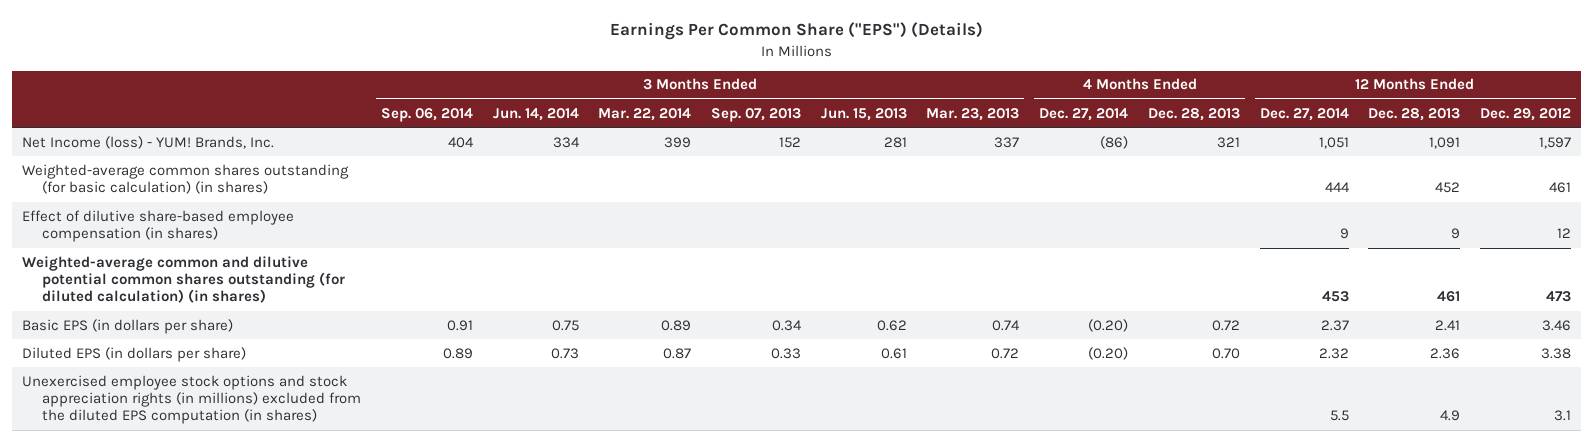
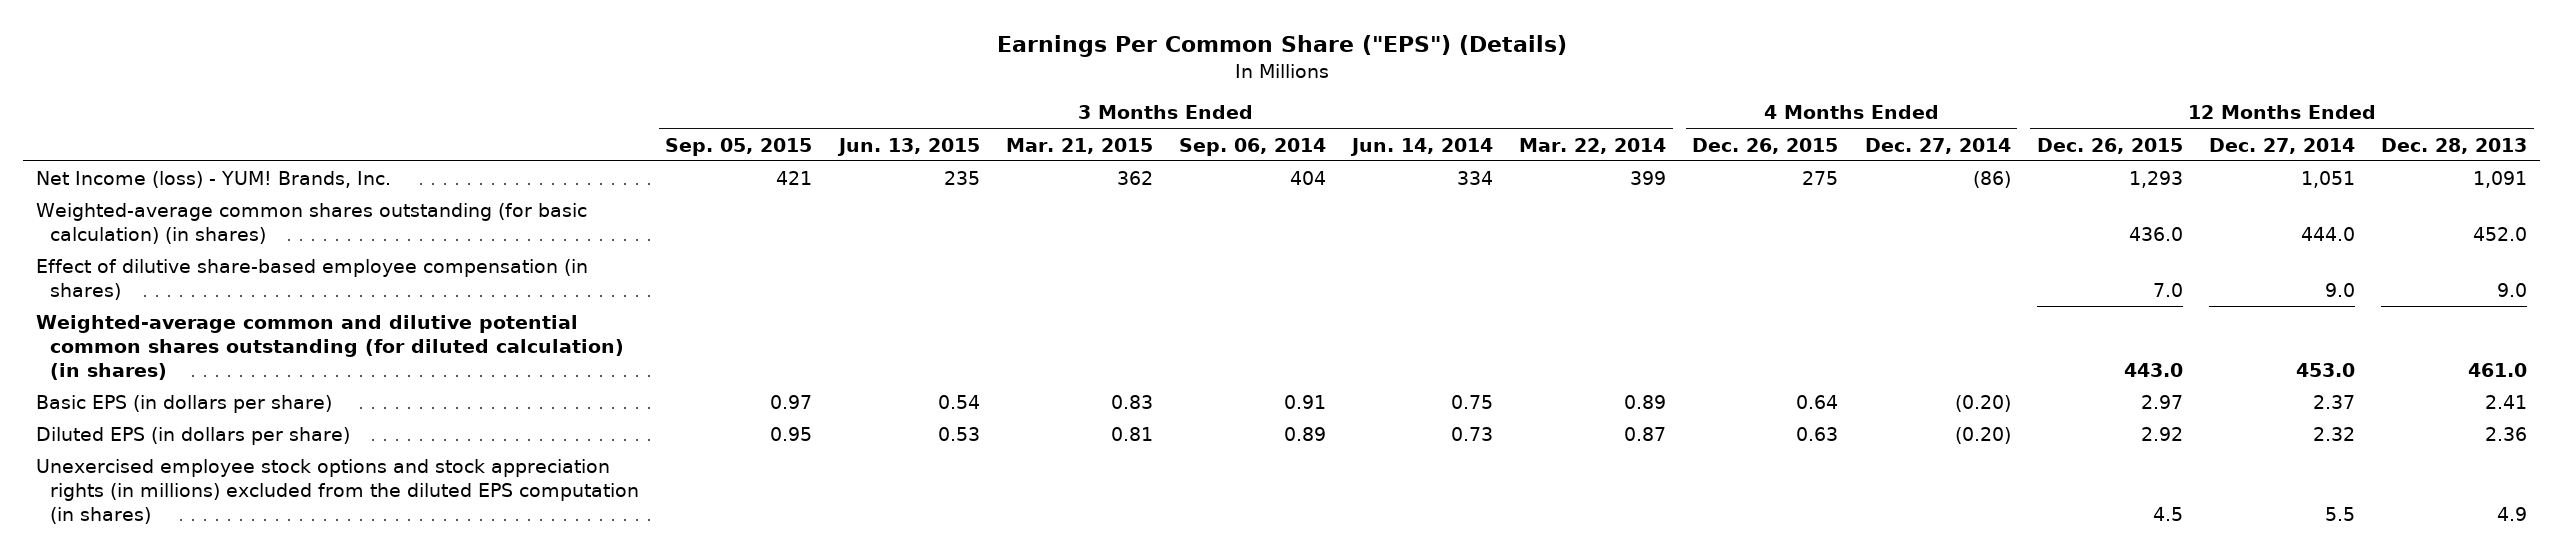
[711,107,802,122] Sep. 07, 2013 -> none
[820,107,907,121] Jun. 15, 2013 -> none
[926,107,1020,121] Mar. 23, 2013 -> none
[1147,107,1240,121] Dec. 28, 2013 -> none
[1480,107,1572,121] Dec. 29, 2012 -> none
none -> [665,137,813,156] Sep. 05, 2015
none -> [836,137,980,156] Jun. 13, 2015
none -> [1005,137,1153,154] Mar. 21, 2015
none -> [1692,137,1839,154] Dec. 26, 2015
none -> [2036,137,2183,154] Dec. 26, 2015
[1324,182,1350,193] 444 -> [2301,226,2356,241] 444.0
[1435,182,1461,194] 452 -> [2473,226,2528,241] 452.0
[1339,228,1349,240] 9 -> [2325,282,2356,297] 9.0
[1451,228,1461,240] 9 -> [2497,282,2528,297] 9.0
[1321,291,1349,303] 453 -> [2296,362,2356,377] 453.0
[1437,291,1461,303] 461 -> [2468,362,2528,377] 461.0

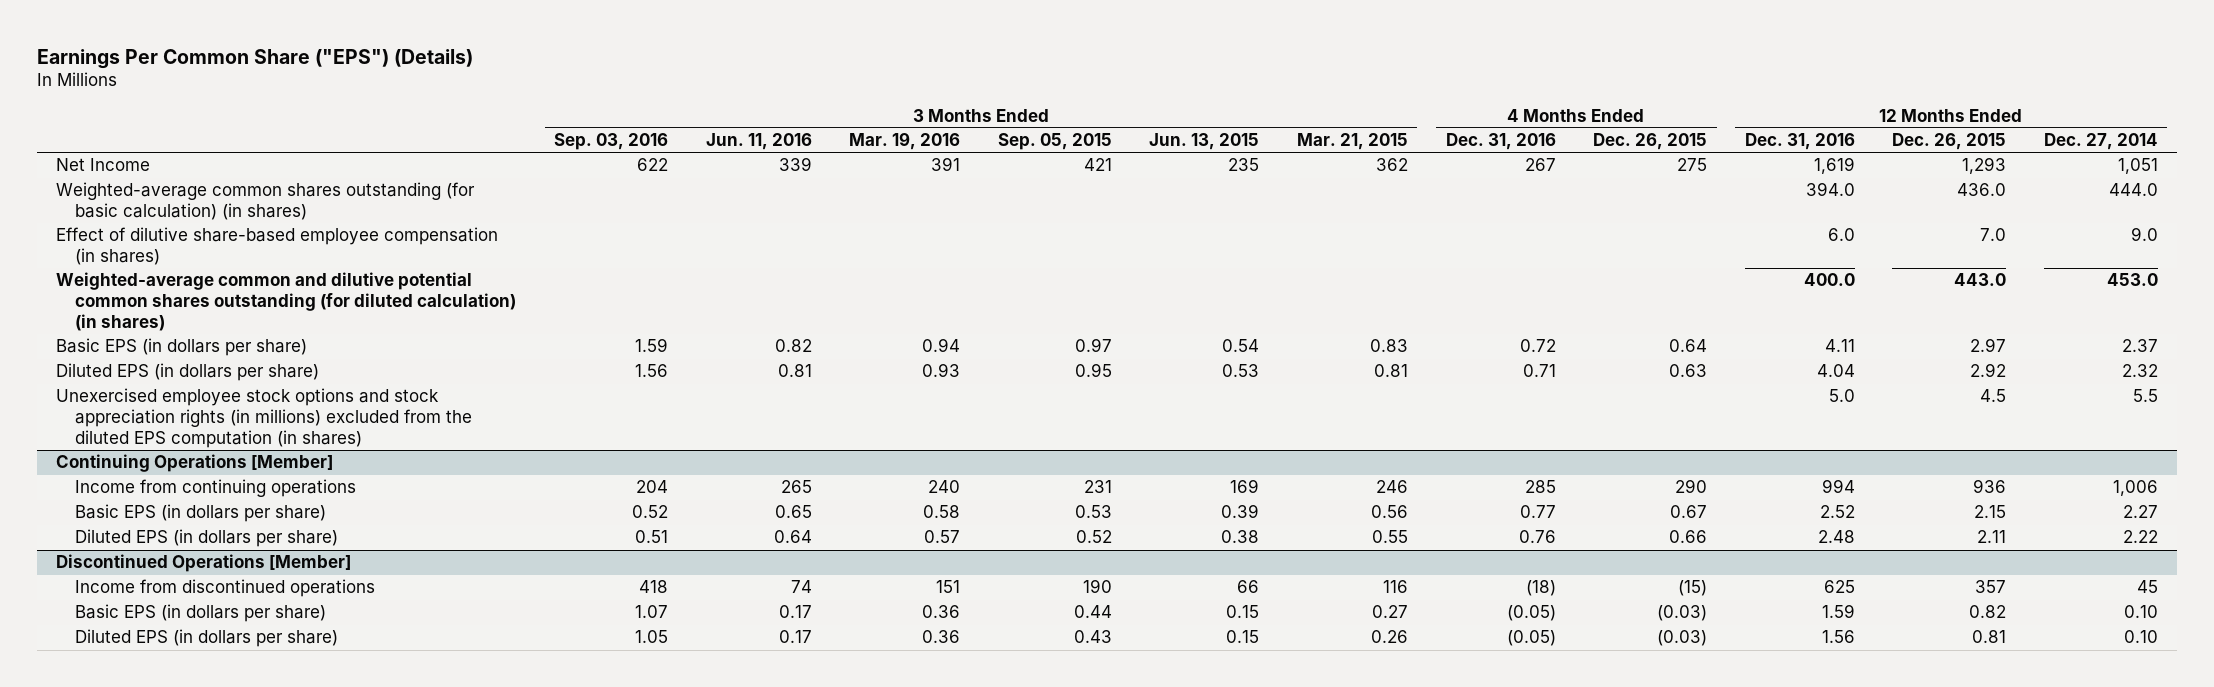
[1178,137,1326,156] Sep. 06, 2014 -> none
[1350,137,1494,156] Jun. 14, 2014 -> none
[1519,137,1667,154] Mar. 22, 2014 -> none
[1864,137,2011,154] Dec. 27, 2014 -> none
[2381,137,2528,154] Dec. 28, 2013 -> none
none -> [554,133,669,151] Sep. 03, 2016
none -> [705,133,812,151] Jun. 11, 2016
none -> [849,132,961,151] Mar. 19, 2016
none -> [1445,133,1556,151] Dec. 31, 2016
none -> [1744,133,1855,151] Dec. 31, 2016
[36,170,392,188] Net Income (loss) - YUM! Brands, Inc. -> [56,158,151,172] Net Income
none -> [56,454,334,473] Continuing Operations [Member]
none -> [75,479,357,498] Income from continuing operations
none -> [75,504,327,523] Basic EPS (in dollars per share)
none -> [75,529,339,548] Diluted EPS (in dollars per share)
none -> [56,554,352,573] Discontinued Operations [Member]
none -> [75,579,376,598] Income from discontinued operations
none -> [75,604,327,623] Basic EPS (in dollars per share)
none -> [75,629,339,648] Diluted EPS (in dollars per share)

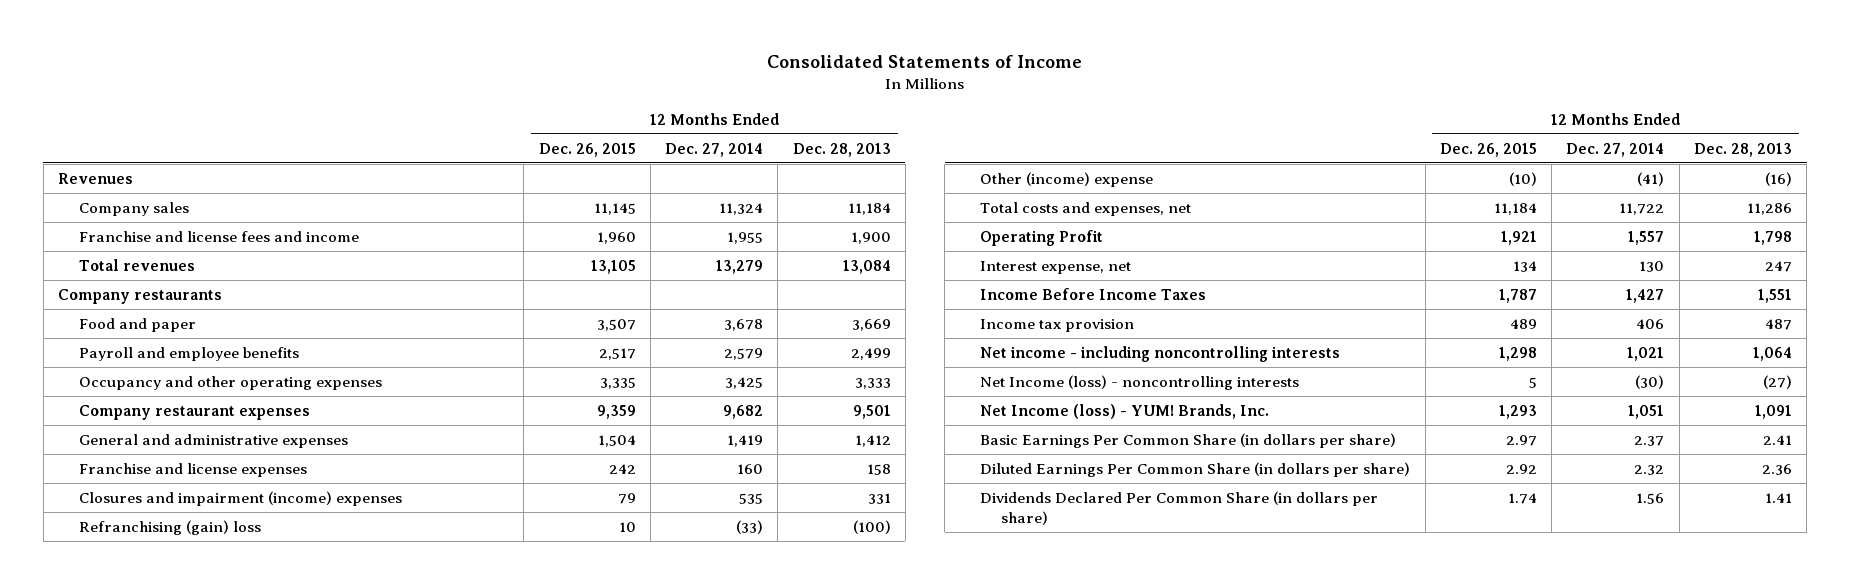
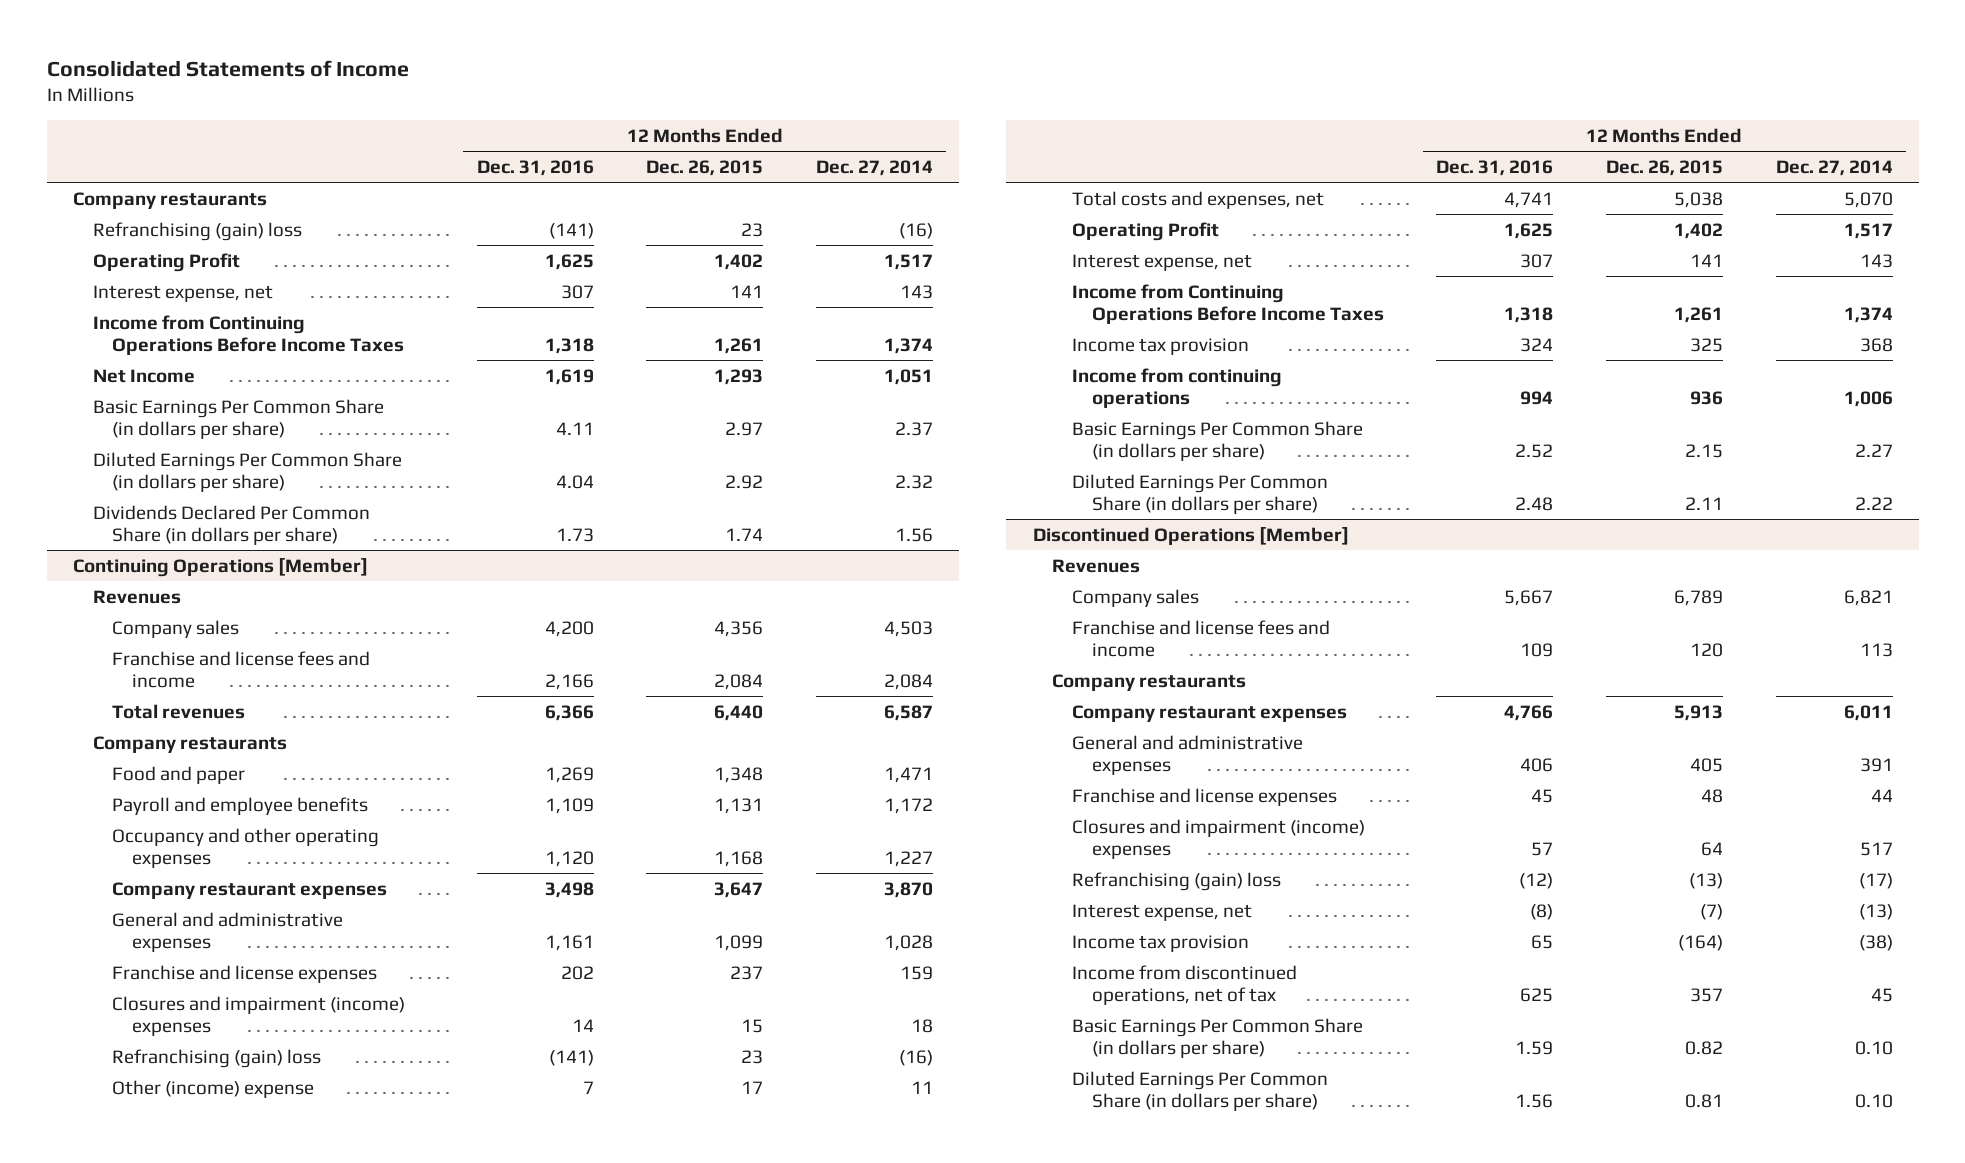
[792,142,891,157] Dec. 28, 2013 -> none
none -> [476,159,594,176] Dec. 31, 2016
[58,172,134,184] Revenues -> none
[79,201,190,216] Company sales -> none
[79,230,360,242] Franchise and license fees and income -> none
[79,258,196,271] Total revenues -> none
[79,317,197,332] Food and paper -> none
[79,346,300,361] Payroll and employee benefits -> none
[79,375,383,390] Occupancy and other operating expenses -> none
[79,404,311,420] Company restaurant expenses -> none
[79,433,349,448] General and administrative expenses -> none
[79,462,308,477] Franchise and license expenses -> none
[79,490,403,506] Closures and impairment (income) expenses -> none
[980,171,1154,187] Other (income) expense -> none
[980,201,1192,216] Total costs and expenses, net -> none
[980,318,1135,332] Income tax provision -> none
[980,345,1341,362] Net income - including noncontrolling interests -> none
[980,374,1300,390] Net Income (loss) - noncontrolling interests -> none
[618,521,636,532] 10 -> [741,222,764,237] 23
[736,519,764,534] (33) -> [898,222,933,239] (16)
[1500,230,1537,245] 1,921 -> [714,253,764,270] 1,402
[1628,230,1665,245] 1,557 -> [883,253,933,270] 1,517
[1512,260,1537,272] 134 -> [730,284,764,298] 141
[1639,260,1665,272] 130 -> [899,284,933,299] 143
[980,287,1207,300] Income Before Income Taxes -> [92,314,405,355] Income from Continuing Operations Before Income Taxes
[1498,288,1537,303] 1,787 -> [714,337,764,354] 1,261
[1626,288,1665,303] 1,427 -> [883,337,933,354] 1,374
[980,403,1270,419] Net Income (loss) - YUM! Brands, Inc. -> [92,368,195,383] Net Income
none -> [72,557,368,577] Continuing Operations [Member]
none -> [92,589,181,604] Revenues
none -> [112,619,240,638] Company sales
none -> [112,650,371,688] Franchise and license fees and income
none -> [112,703,246,719] Total revenues
none -> [92,735,287,753] Company restaurants
none -> [112,765,246,784] Food and paper
none -> [112,796,369,815] Payroll and employee benefits
none -> [112,827,380,868] Occupancy and other operating expenses
none -> [112,881,388,899] Company restaurant expenses
none -> [112,911,344,952] General and administrative expenses
none -> [112,964,378,983] Franchise and license expenses
none -> [112,995,406,1036] Closures and impairment (income) expenses
none -> [112,1048,322,1068] Refranchising (gain) loss
none -> [112,1079,315,1098] Other (income) expense
none -> [1072,190,1325,209] Total costs and expenses, net
none -> [1072,221,1220,241] Operating Profit
none -> [1072,253,1253,271] Interest expense, net
none -> [1072,283,1384,324] Income from Continuing Operations Before Income Taxes
none -> [1072,337,1250,355] Income tax provision
none -> [1072,367,1283,408] Income from continuing operations
none -> [1072,420,1364,461] Basic Earnings Per Common Share (in dollars per share)
none -> [1072,473,1329,514] Diluted Earnings Per Common Share (in dollars per share)
none -> [1032,526,1349,545] Discontinued Operations [Member]
none -> [1052,558,1141,573] Revenues
none -> [1072,588,1200,607] Company sales
none -> [1072,619,1331,657] Franchise and license fees and income
none -> [1052,673,1247,691] Company restaurants
none -> [1072,704,1348,722] Company restaurant expenses
none -> [1072,734,1304,775] General and administrative expenses
none -> [1072,787,1338,806] Franchise and license expenses
none -> [1072,818,1366,859] Closures and impairment (income) expenses
none -> [1072,871,1282,891] Refranchising (gain) loss
none -> [1072,903,1253,921] Interest expense, net
none -> [1072,934,1250,952] Income tax provision
none -> [1072,964,1298,1005] Income from discontinued operations, net of tax
none -> [1072,1017,1364,1058] Basic Earnings Per Common Share (in dollars per share)
none -> [1072,1070,1329,1111] Diluted Earnings Per Common Share (in dollars per share)

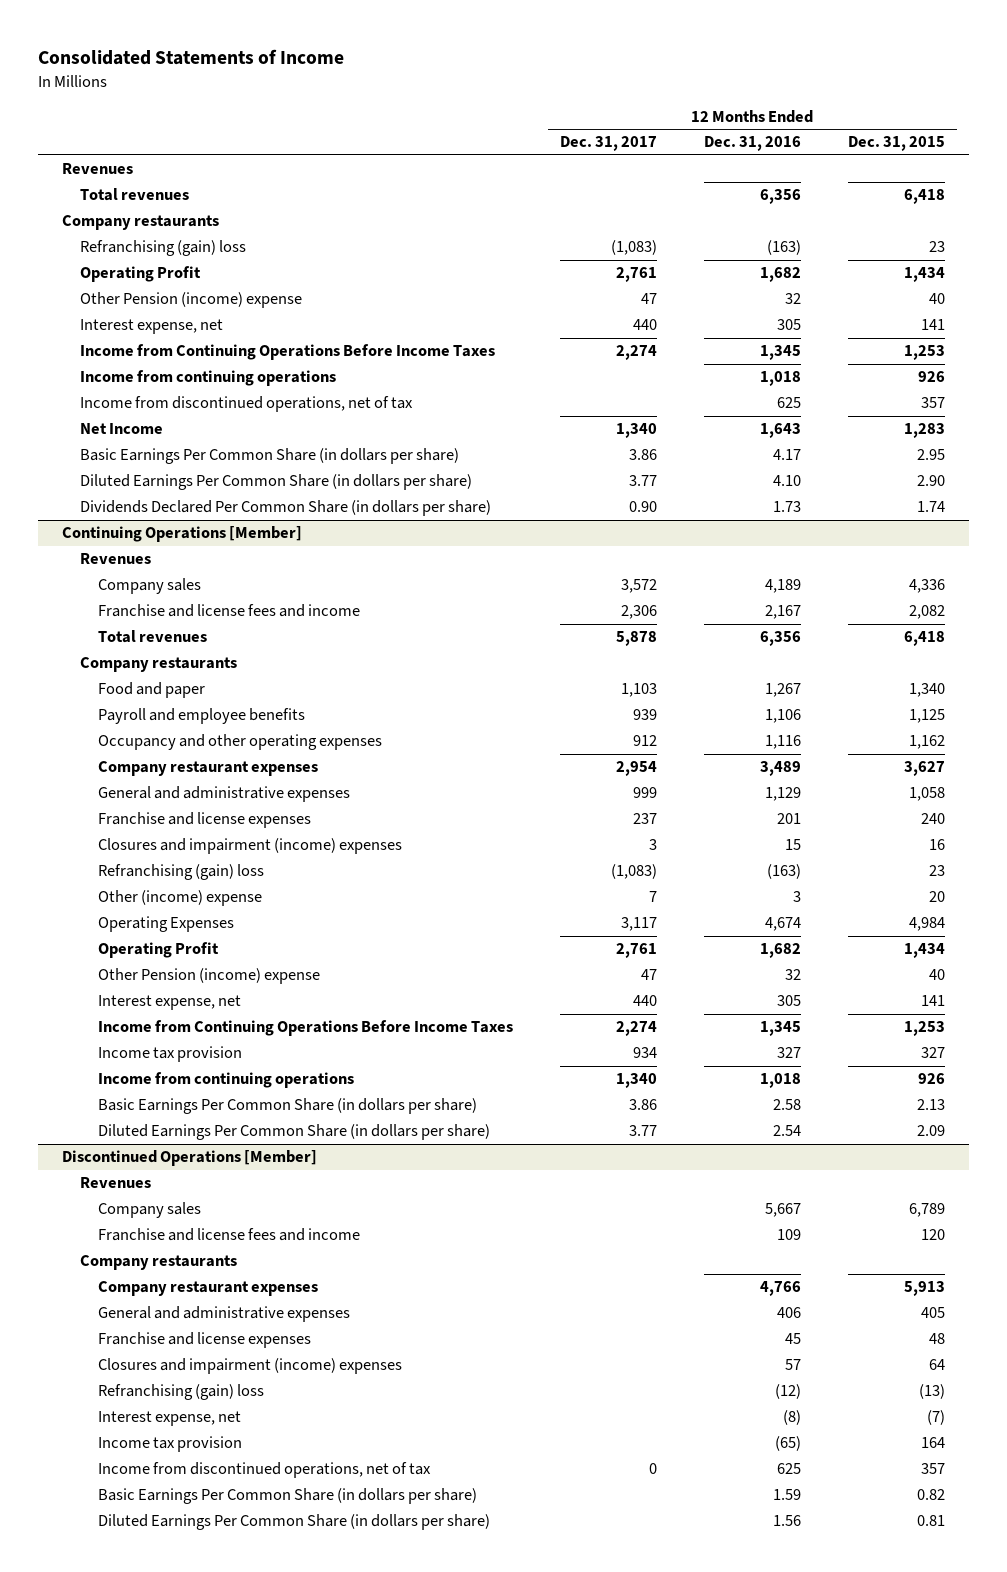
[646,159,764,176] Dec. 26, 2015 -> none
[815,159,933,176] Dec. 27, 2014 -> none
none -> [559,136,657,152] Dec. 31, 2017
none -> [848,136,946,152] Dec. 31, 2015
none -> [61,163,133,175] Revenues
none -> [79,188,189,202] Total revenues
[548,222,594,239] (141) -> [766,240,801,256] (163)
[544,253,594,270] 1,625 -> [759,267,801,283] 1,682
none -> [79,292,302,309] Other Pension (income) expense
[560,284,594,299] 307 -> [776,319,801,331] 305
[544,337,594,354] 1,318 -> [759,345,801,361] 1,345
none -> [79,370,336,387] Income from continuing operations
none -> [79,396,413,413] Income from discontinued operations, net of tax
[544,368,594,385] 1,619 -> [759,423,801,439] 1,643
[555,421,594,435] 4.11 -> [772,449,801,461] 4.17
[555,474,594,489] 4.04 -> [772,475,801,487] 4.10
[544,620,594,637] 4,200 -> [764,579,801,594] 4,189
[544,673,594,690] 2,166 -> [764,605,801,620] 2,167
[544,704,594,721] 6,366 -> [759,631,801,647] 6,356
[1072,190,1325,209] Total costs and expenses, net -> none
[544,766,594,783] 1,269 -> [764,683,801,698] 1,267
[544,797,594,814] 1,109 -> [764,709,801,724] 1,106
[544,850,594,867] 1,120 -> [764,735,801,750] 1,116
[544,881,594,898] 3,498 -> [759,761,801,777] 3,489
[544,934,594,951] 1,161 -> [764,787,801,802] 1,129
[560,965,594,980] 202 -> [776,813,801,825] 201
[571,1018,594,1032] 14 -> [784,839,801,851] 15
[548,1049,594,1066] (141) -> [766,864,801,880] (163)
[582,1080,594,1094] 7 -> [792,891,801,903] 3
none -> [97,916,234,933] Operating Expenses
[1504,222,1554,239] 1,625 -> [759,943,801,959] 1,682
none -> [97,968,320,985] Other Pension (income) expense
[1520,253,1554,268] 307 -> [776,995,801,1007] 305
[1504,306,1554,323] 1,318 -> [759,1021,801,1037] 1,345
[1520,337,1554,352] 324 -> [776,1047,801,1059] 327
[1520,390,1554,405] 994 -> [759,1073,801,1089] 1,018
[1515,443,1554,458] 2.52 -> [772,1099,801,1111] 2.58
[1515,496,1554,511] 2.48 -> [772,1125,801,1137] 2.54
[1531,934,1554,949] 65 -> [774,1436,801,1452] (65)

